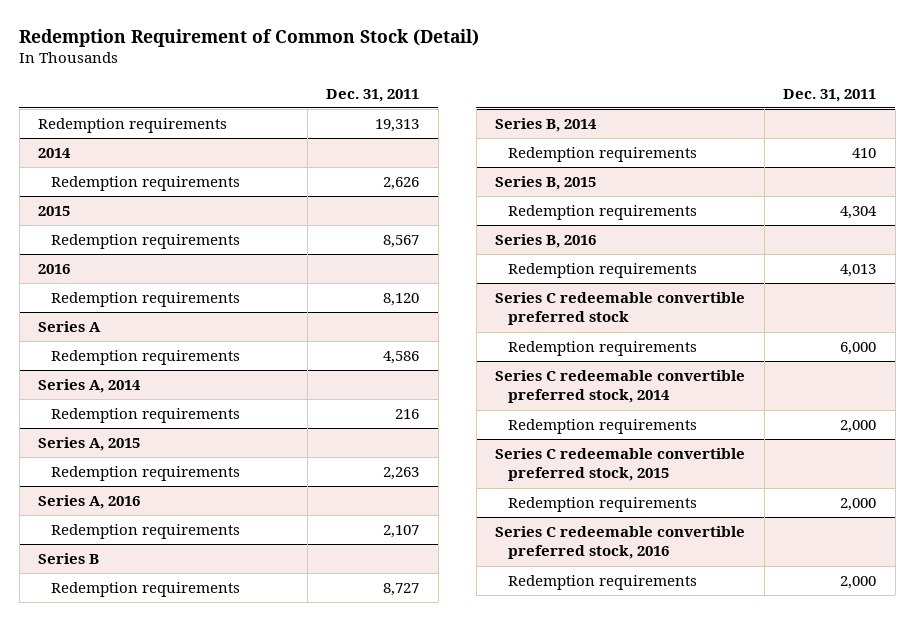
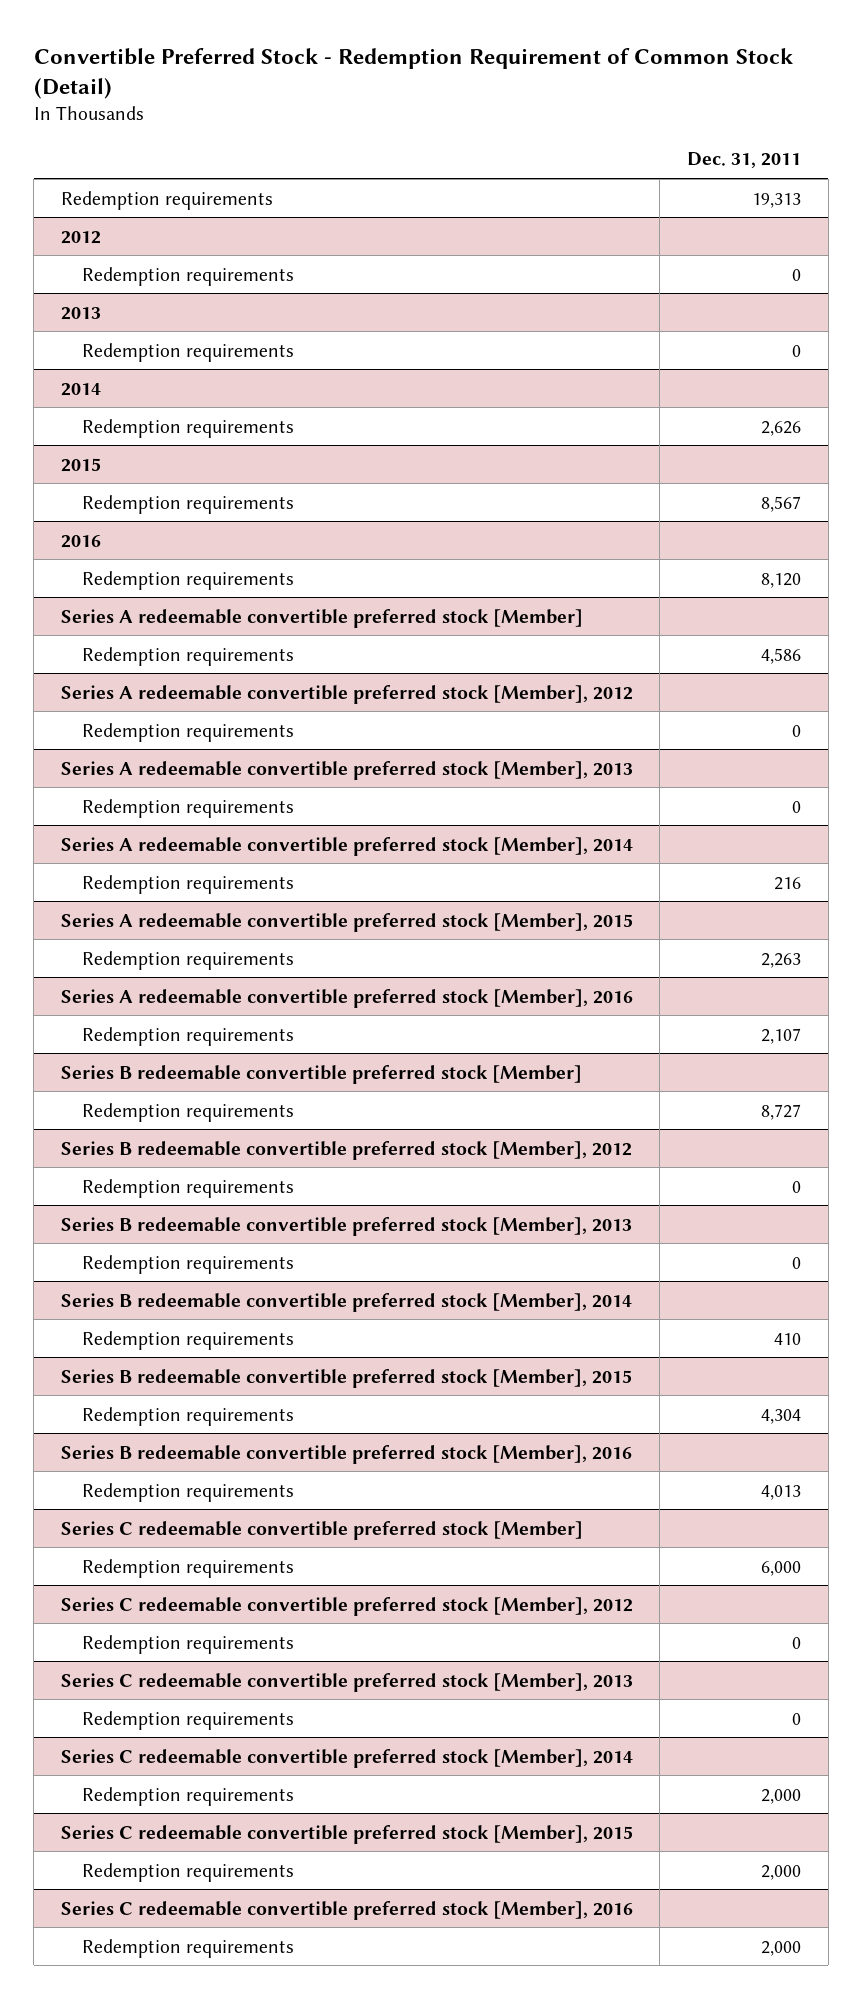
[19,28,480,47] Redemption Requirement of Common Stock (Detail) -> [33,47,793,99] Convertible Preferred Stock - Redemption Requirement of Common Stock (Detail)
none -> [60,230,101,244] 2012
none -> [82,266,295,286] Redemption requirements
none -> [60,306,101,320] 2013
none -> [82,342,295,362] Redemption requirements
[38,321,102,333] Series A -> none
none -> [60,608,583,628] Series A redeemable convertible preferred stock [Member]
[38,379,142,394] Series A, 2014 -> none
none -> [60,684,633,704] Series A redeemable convertible preferred stock [Member], 2012
none -> [82,722,295,742] Redemption requirements
none -> [60,760,633,780] Series A redeemable convertible preferred stock [Member], 2013
none -> [82,798,295,818] Redemption requirements
none -> [60,836,633,856] Series A redeemable convertible preferred stock [Member], 2014
[38,437,141,452] Series A, 2015 -> none
none -> [60,912,633,932] Series A redeemable convertible preferred stock [Member], 2015
[38,495,141,510] Series A, 2016 -> none
none -> [60,988,633,1008] Series A redeemable convertible preferred stock [Member], 2016
[38,553,100,565] Series B -> none
none -> [60,1064,582,1084] Series B redeemable convertible preferred stock [Member]
[495,118,598,133] Series B, 2014 -> none
none -> [60,1140,632,1160] Series B redeemable convertible preferred stock [Member], 2012
none -> [82,1178,295,1198] Redemption requirements
none -> [60,1216,632,1236] Series B redeemable convertible preferred stock [Member], 2013
none -> [82,1254,295,1274] Redemption requirements
none -> [60,1292,632,1312] Series B redeemable convertible preferred stock [Member], 2014
[495,176,597,191] Series B, 2015 -> none
none -> [60,1368,632,1388] Series B redeemable convertible preferred stock [Member], 2015
[495,234,597,249] Series B, 2016 -> none
none -> [60,1444,632,1464] Series B redeemable convertible preferred stock [Member], 2016
[495,292,746,326] Series C redeemable convertible preferred stock -> [60,1520,583,1540] Series C redeemable convertible preferred stock [Member]
none -> [60,1596,633,1616] Series C redeemable convertible preferred stock [Member], 2012
none -> [82,1634,295,1654] Redemption requirements
none -> [60,1672,633,1692] Series C redeemable convertible preferred stock [Member], 2013
none -> [82,1710,295,1730] Redemption requirements
[495,370,746,404] Series C redeemable convertible preferred stock, 2014 -> [60,1748,633,1768] Series C redeemable convertible preferred stock [Member], 2014
[495,448,746,482] Series C redeemable convertible preferred stock, 2015 -> [60,1824,633,1844] Series C redeemable convertible preferred stock [Member], 2015
[495,526,746,560] Series C redeemable convertible preferred stock, 2016 -> [60,1900,633,1920] Series C redeemable convertible preferred stock [Member], 2016

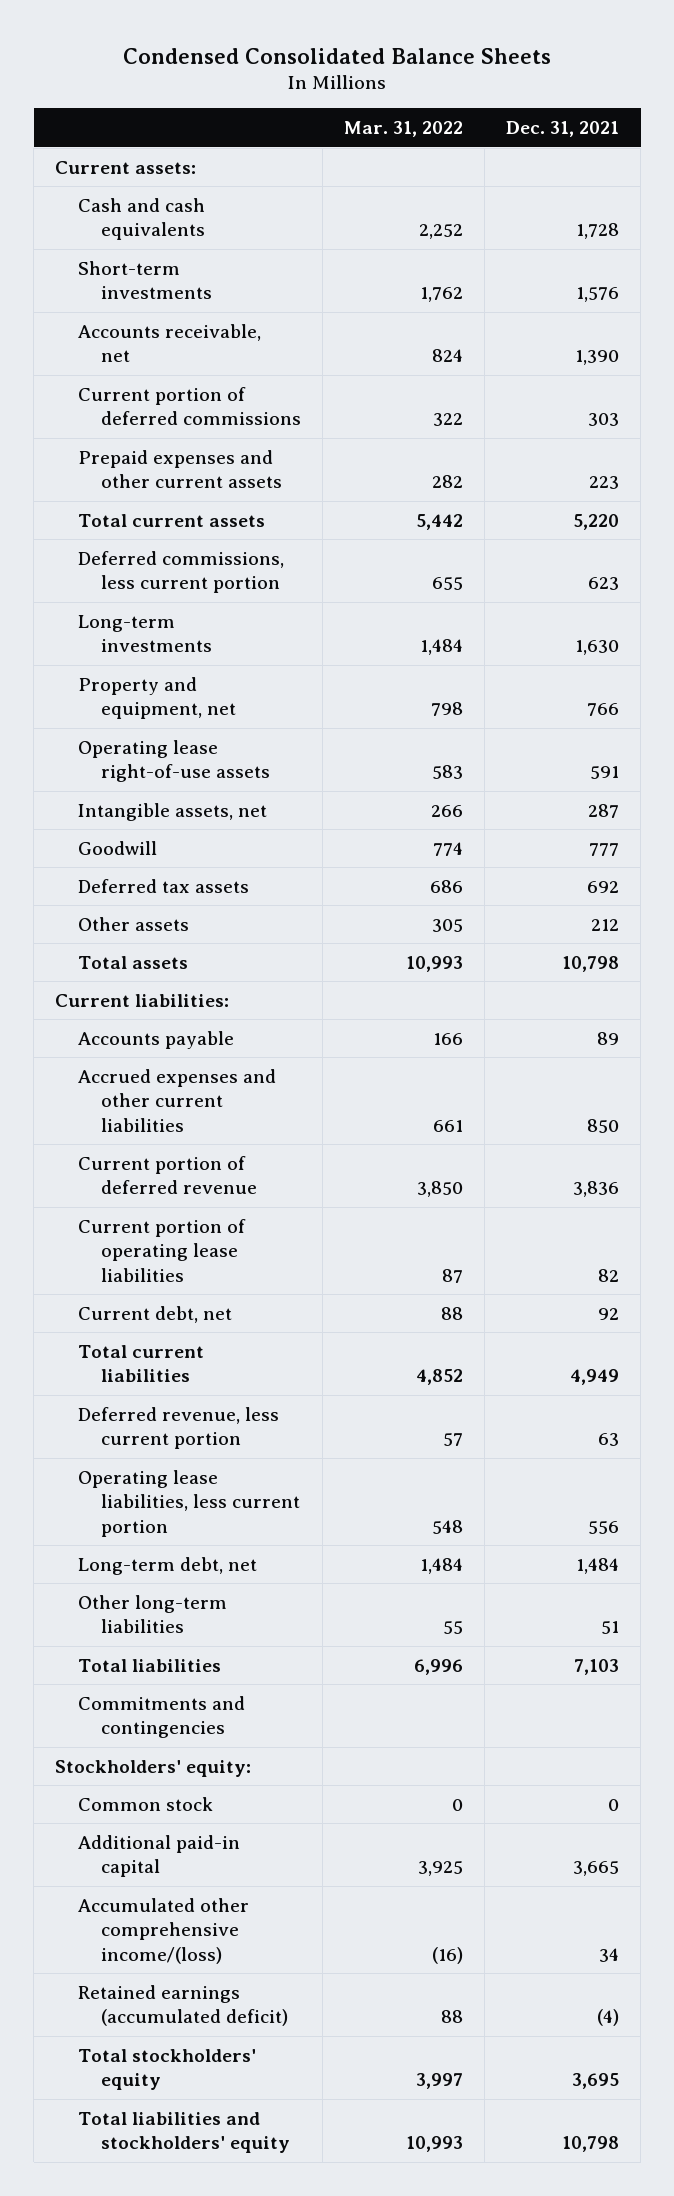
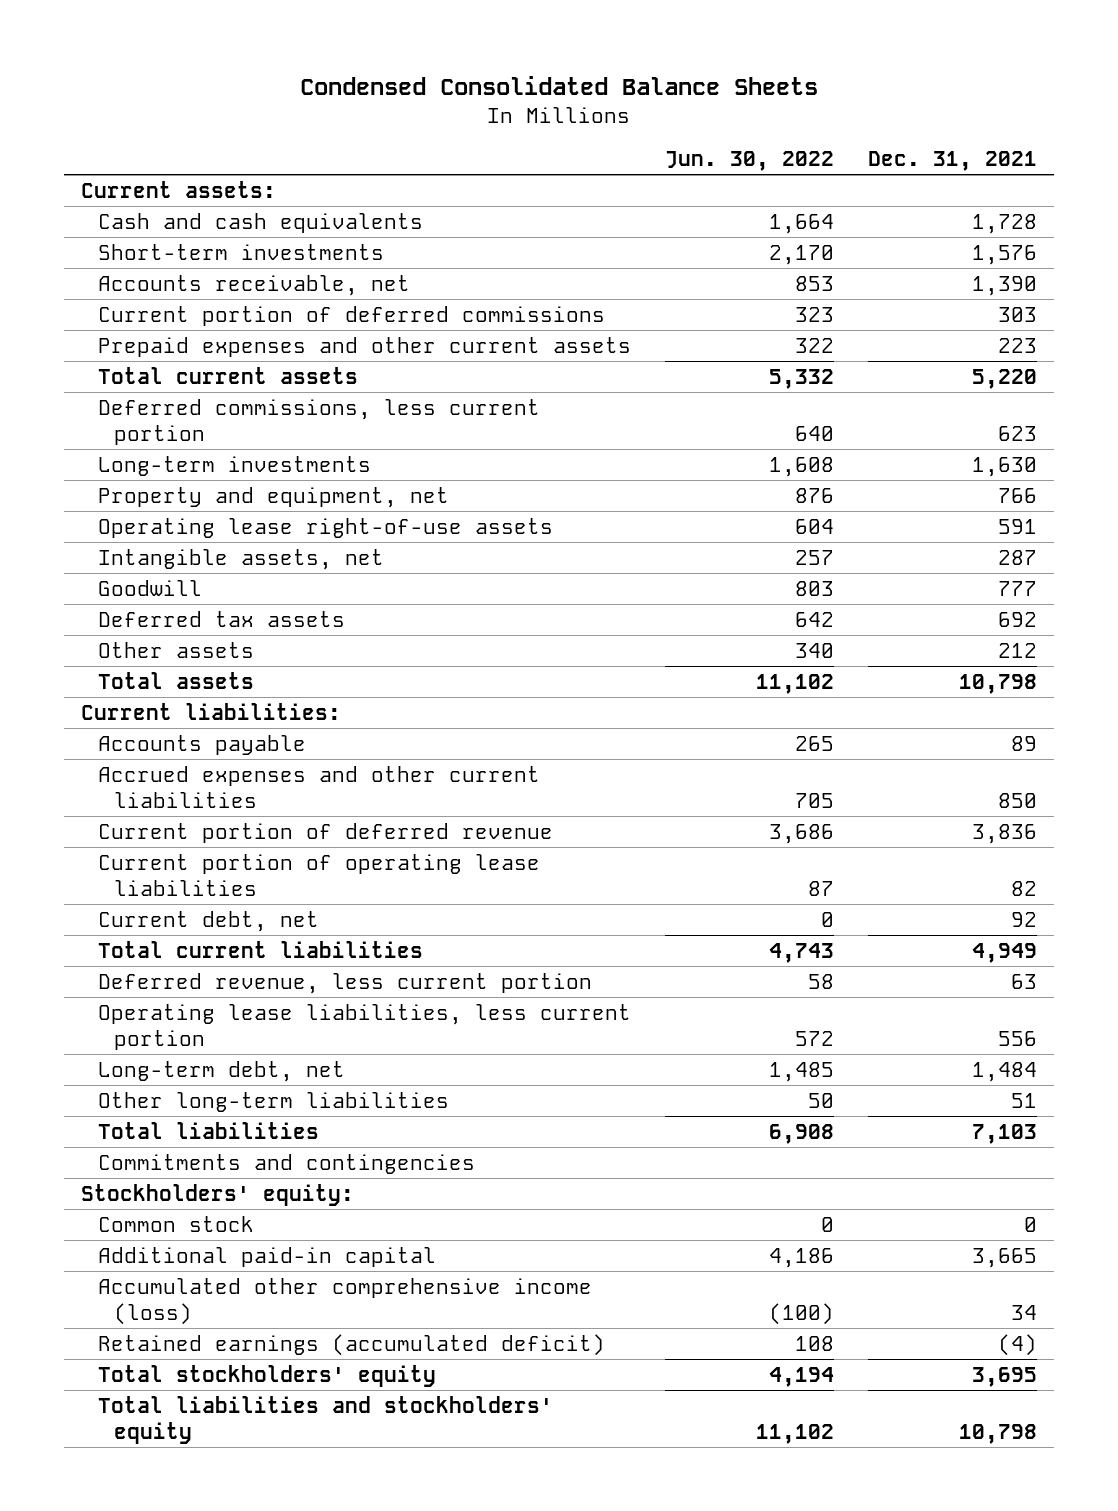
[343,121,463,138] Mar. 31, 2022 -> none
none -> [664,150,834,171] Jun. 30, 2022
[78,1897,250,1964] Accumulated other comprehensive income/(loss) -> [97,1277,592,1325] Accumulated other comprehensive income (loss)

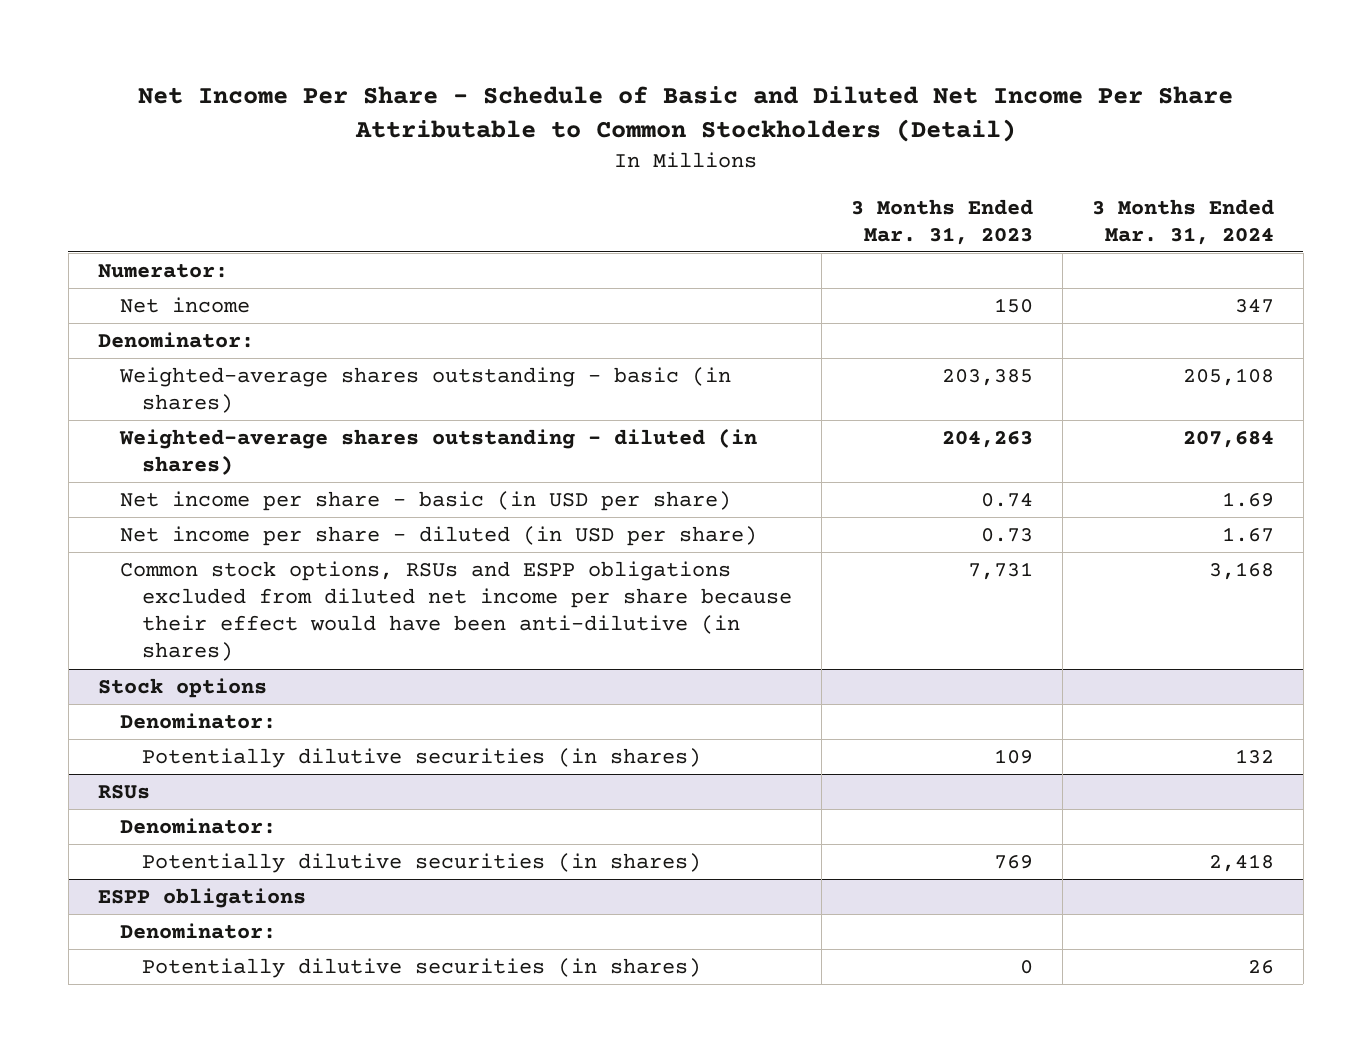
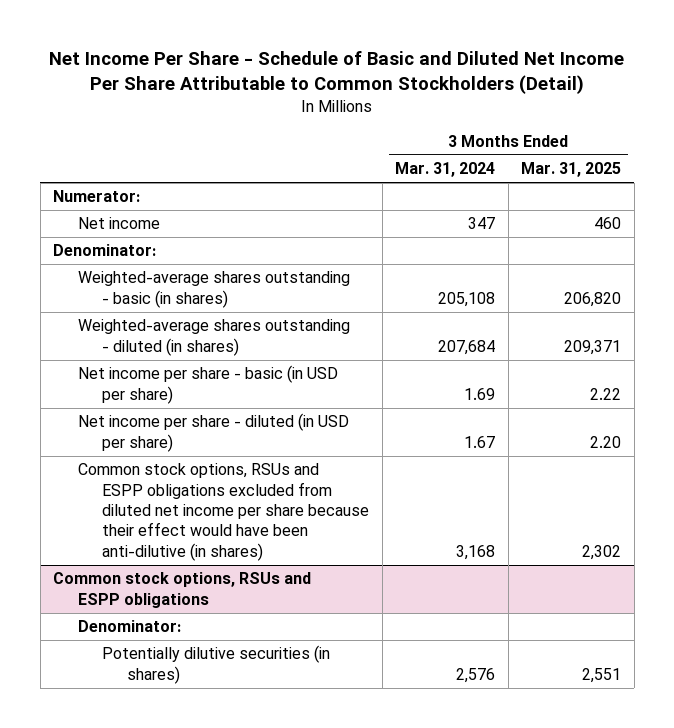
[850,198,1033,245] 3 Months Ended Mar. 31, 2023 -> none
none -> [521,162,622,178] Mar. 31, 2025
[97,678,267,699] Stock options -> none
[119,713,276,730] Denominator: -> none
[142,748,702,769] Potentially dilutive securities (in shares) -> none
[97,785,150,800] RSUs -> none
[119,818,276,835] Denominator: -> none
[142,853,702,874] Potentially dilutive securities (in shares) -> none
[97,888,306,909] ESPP obligations -> none
none -> [53,572,312,608] Common stock options, RSUs and ESPP obligations
[1247,960,1274,975] 26 -> [456,667,496,683] 2,576

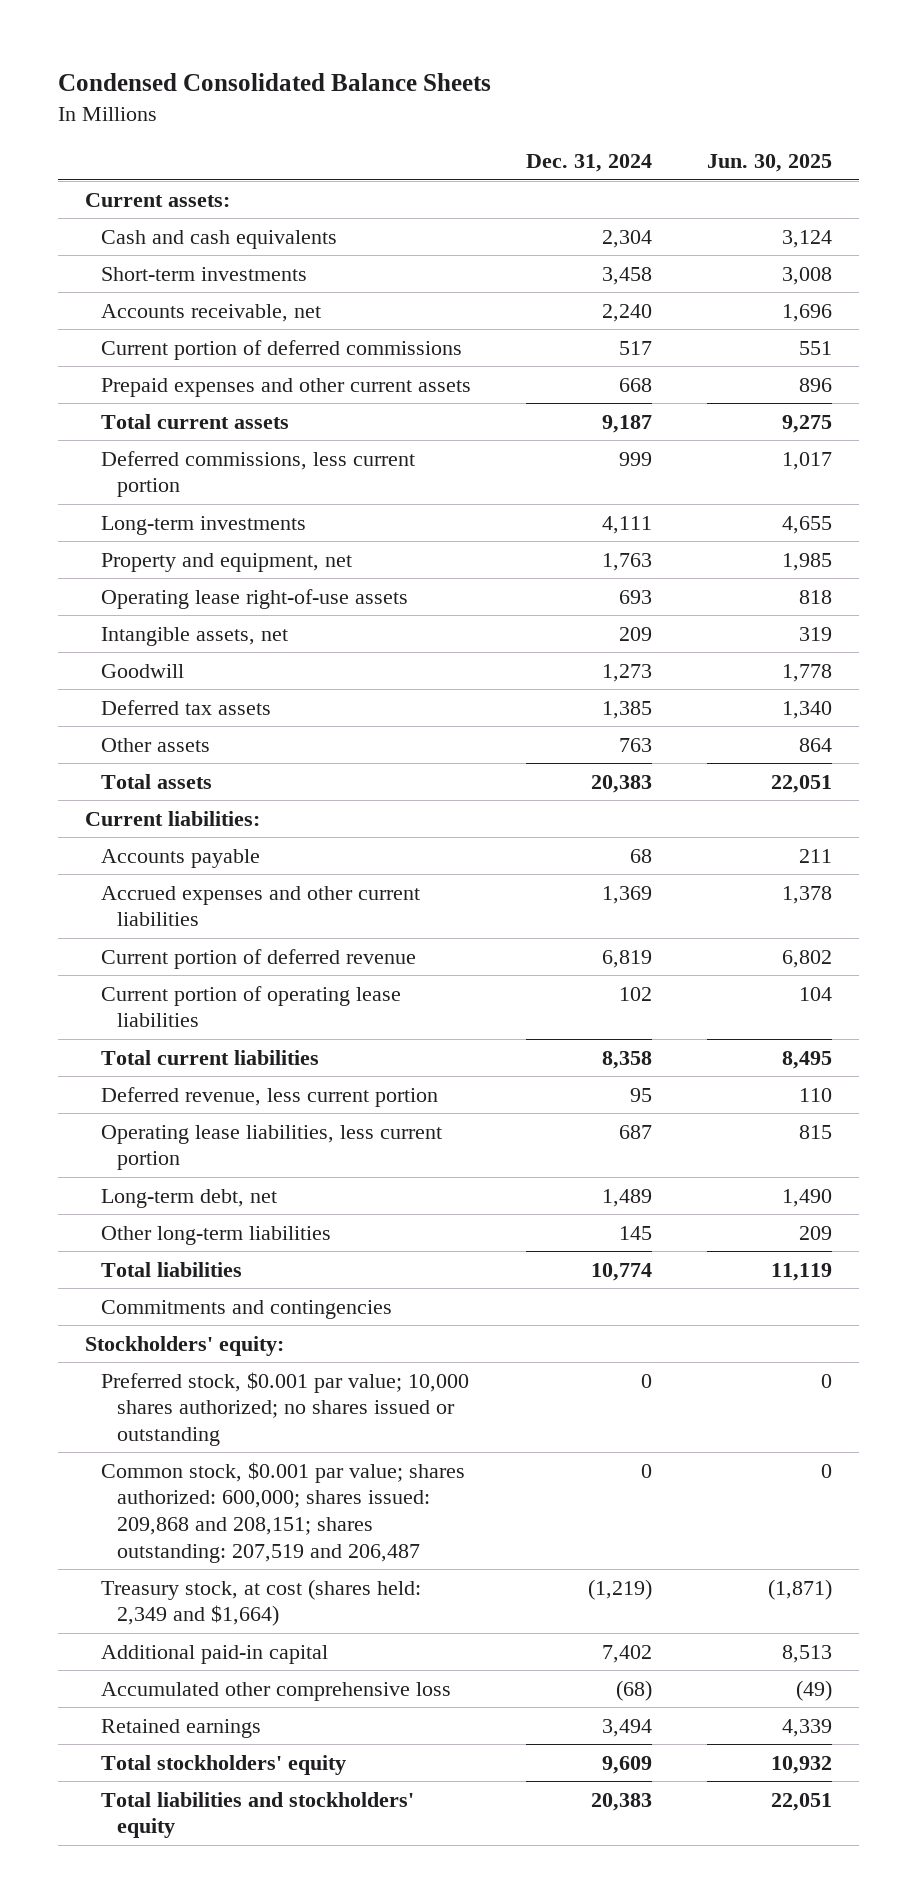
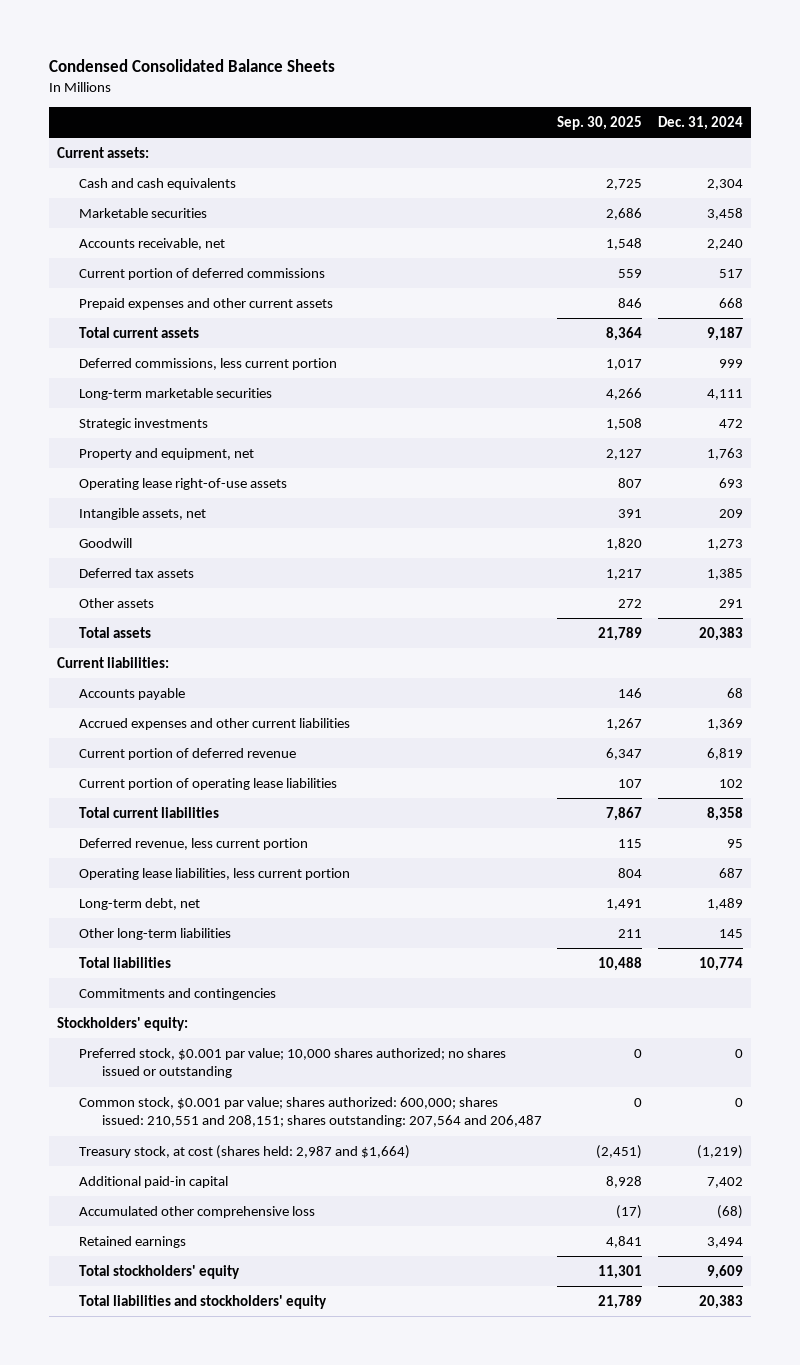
[706,154,832,173] Jun. 30, 2025 -> none
none -> [557,116,643,131] Sep. 30, 2025
[100,266,307,281] Short-term investments -> [79,207,208,218] Marketable securities
[100,515,306,535] Long-term investments -> [79,387,273,400] Long-term marketable securities
none -> [79,417,209,430] Strategic investments
[618,737,652,752] 763 -> [718,598,743,608] 291
[100,1461,465,1563] Common stock, $0.001 par value; shares authorized: 600,000; shares issued: 209,868 and 208,151; shares outstanding: 207,519 and 206,487 -> [79,1096,542,1128] Common stock, $0.001 par value; shares authorized: 600,000; shares issued: 210,551 and 208,151; shares outstanding: 207,564 and 206,487
[100,1578,421,1627] Treasury stock, at cost (shares held: 2,349 and $1,664) -> [79,1144,411,1159] Treasury stock, at cost (shares held: 2,987 and $1,664)

